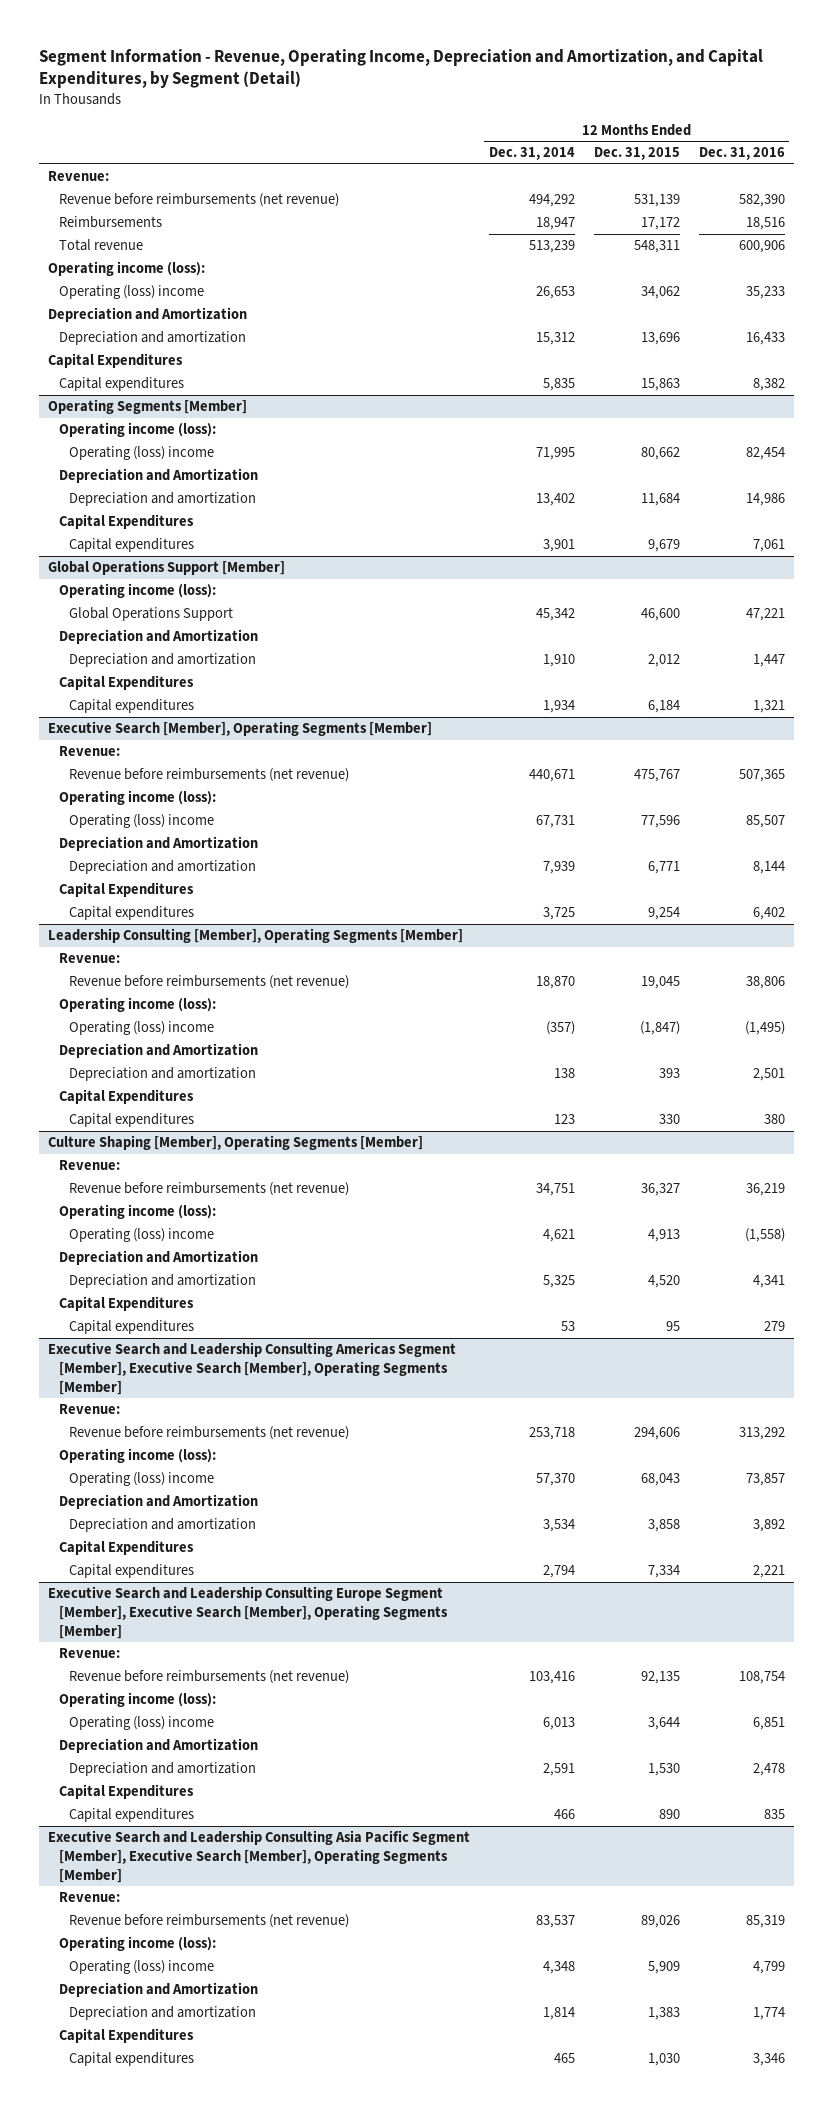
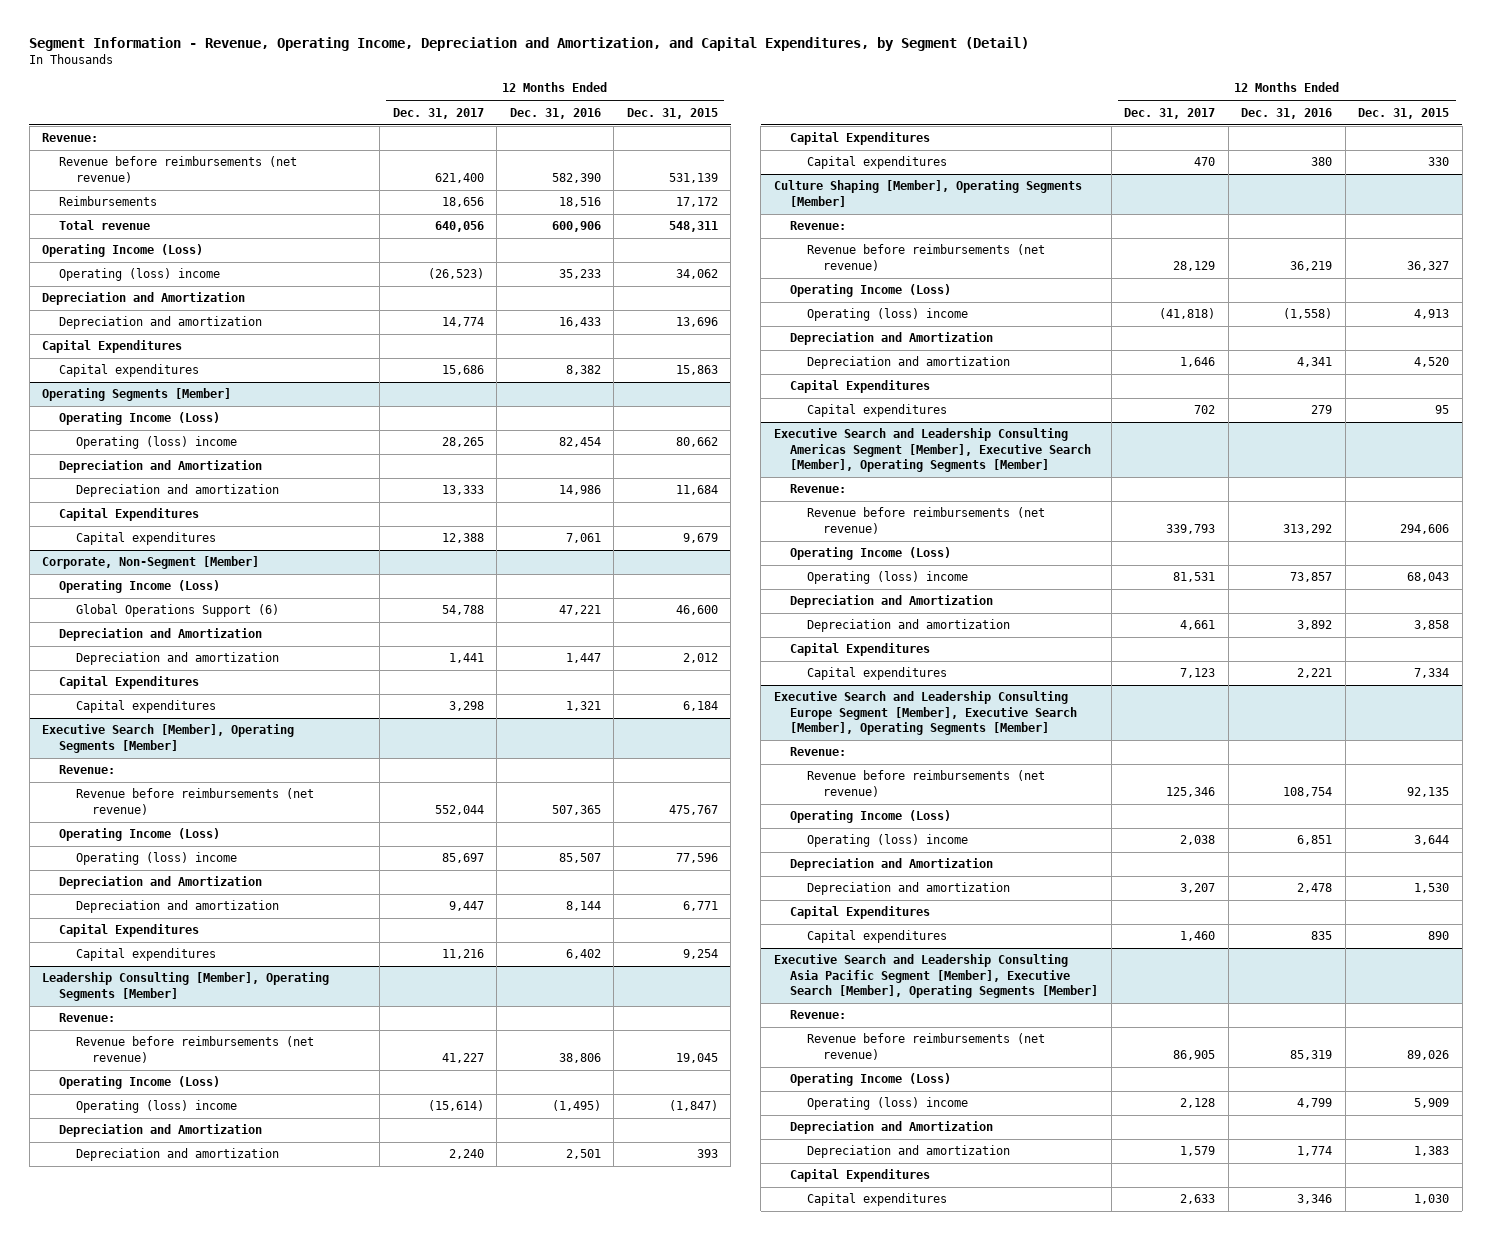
[489,147,576,161] Dec. 31, 2014 -> none
none -> [392,107,484,119] Dec. 31, 2017
[48,261,206,277] Operating income (loss): -> [42,244,204,258] Operating Income (Loss)
[58,422,216,438] Operating income (loss): -> [59,412,221,426] Operating Income (Loss)
[48,560,286,576] Global Operations Support [Member] -> [42,556,260,570] Corporate, Non-Segment [Member]
[58,583,216,599] Operating income (loss): -> [59,580,221,594] Operating Income (Loss)
[68,607,233,622] Global Operations Support -> [75,604,279,618] Global Operations Support (6)
[58,790,216,806] Operating income (loss): -> [59,828,221,842] Operating Income (Loss)
[58,997,216,1013] Operating income (loss): -> [59,1076,221,1090] Operating Income (Loss)
[58,1204,216,1220] Operating income (loss): -> [790,284,952,298] Operating Income (Loss)
[58,1448,216,1464] Operating income (loss): -> [790,547,952,561] Operating Income (Loss)
[58,1692,216,1708] Operating income (loss): -> [790,810,952,824] Operating Income (Loss)
[58,1936,216,1952] Operating income (loss): -> [790,1073,952,1087] Operating Income (Loss)

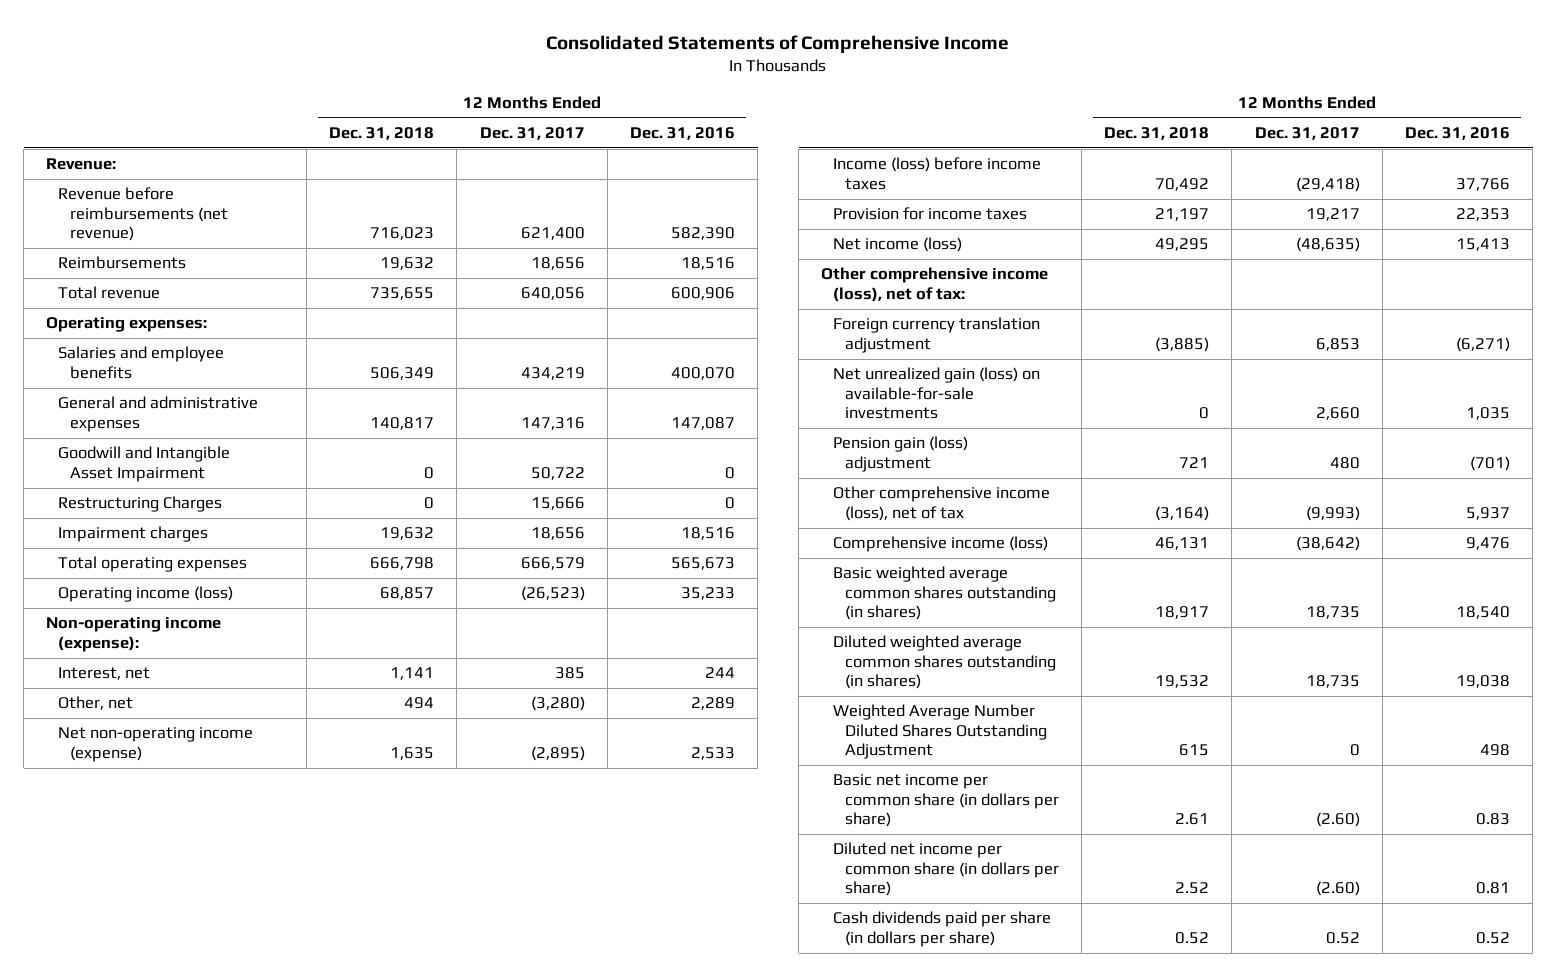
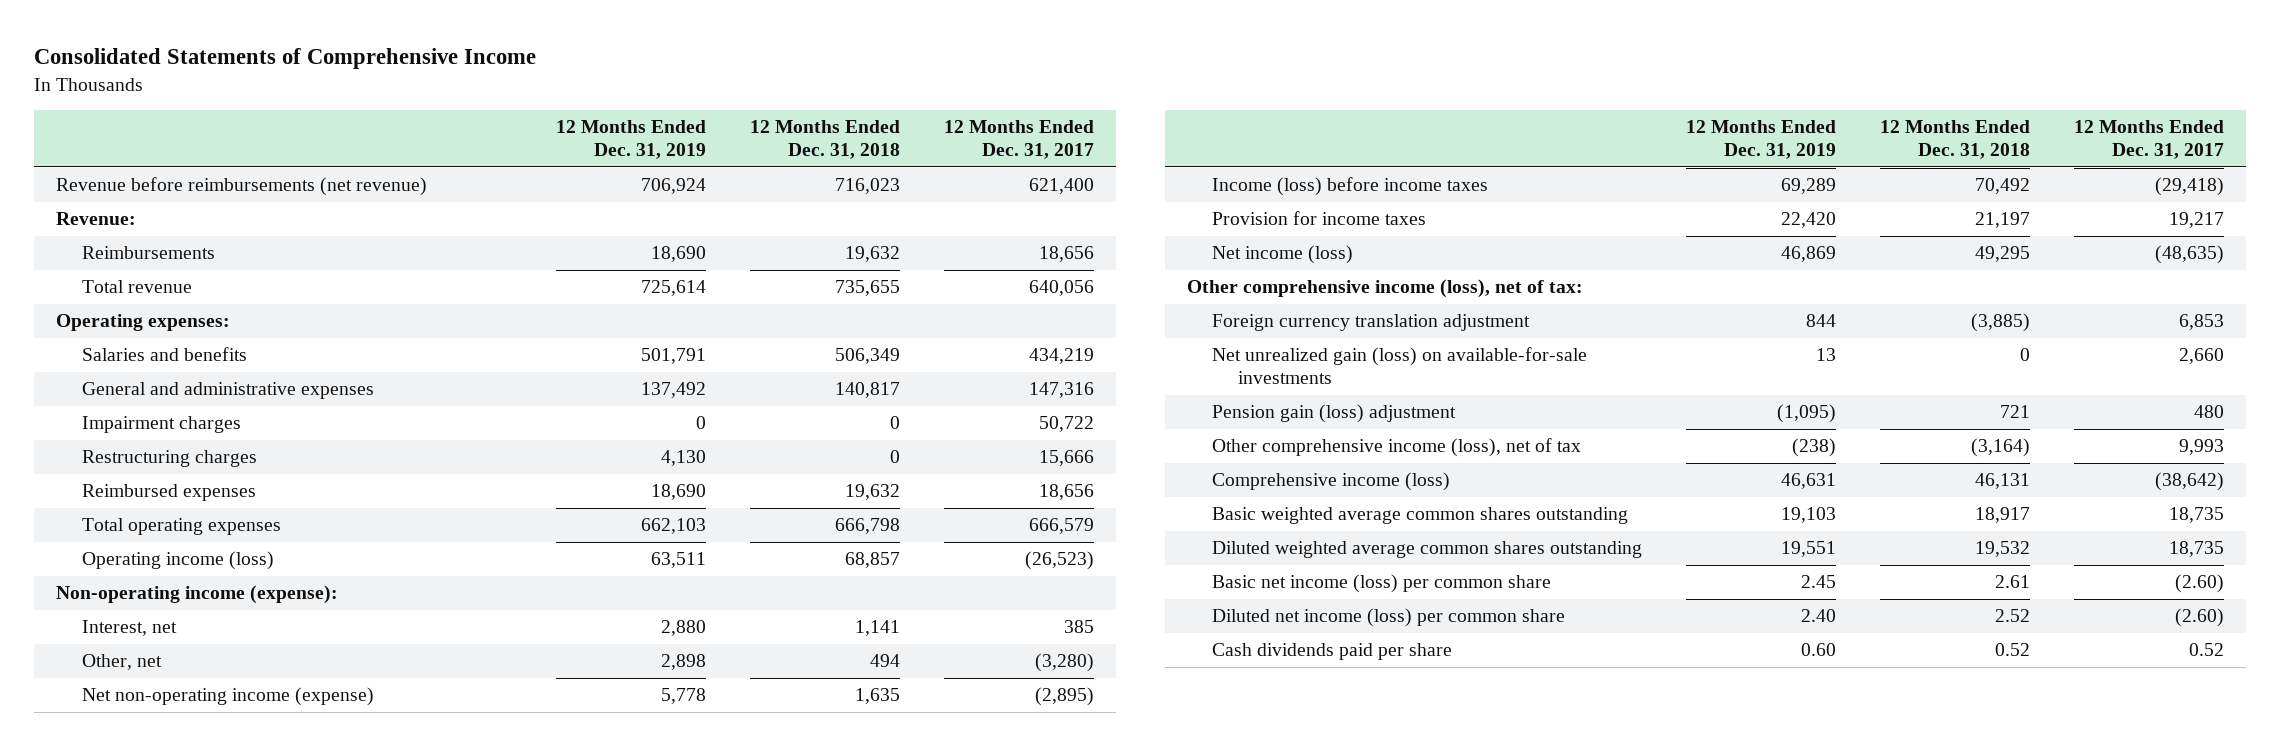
[629,126,735,140] Dec. 31, 2016 -> none
none -> [555,120,706,160] 12 Months Ended Dec. 31, 2019
[46,158,117,171] Revenue: -> [56,212,137,226] Revenue:
[57,346,224,379] Salaries and employee benefits -> [81,347,247,362] Salaries and benefits
[57,446,230,482] Goodwill and Intangible Asset Impairment -> [81,416,241,434] Impairment charges
[57,496,222,513] Restructuring Charges -> [81,450,257,468] Restructuring charges
[57,526,208,543] Impairment charges -> [81,484,256,502] Reimbursed expenses
[1305,505,1360,521] (9,993) -> [2179,439,2225,456] 9,993
[832,704,1047,760] Weighted Average Number Diluted Shares Outstanding Adjustment -> none
[832,566,1056,621] Basic weighted average common shares outstanding (in shares) -> [1212,507,1629,525] Basic weighted average common shares outstanding
[832,635,1056,690] Diluted weighted average common shares outstanding (in shares) -> [1212,541,1643,559] Diluted weighted average common shares outstanding
[832,774,1059,828] Basic net income per common share (in dollars per share) -> [1212,574,1552,594] Basic net income (loss) per common share
[832,842,1059,897] Diluted net income per common share (in dollars per share) -> [1212,608,1566,628] Diluted net income (loss) per common share
[832,911,1051,947] Cash dividends paid per share (in dollars per share) -> [1212,643,1453,661] Cash dividends paid per share

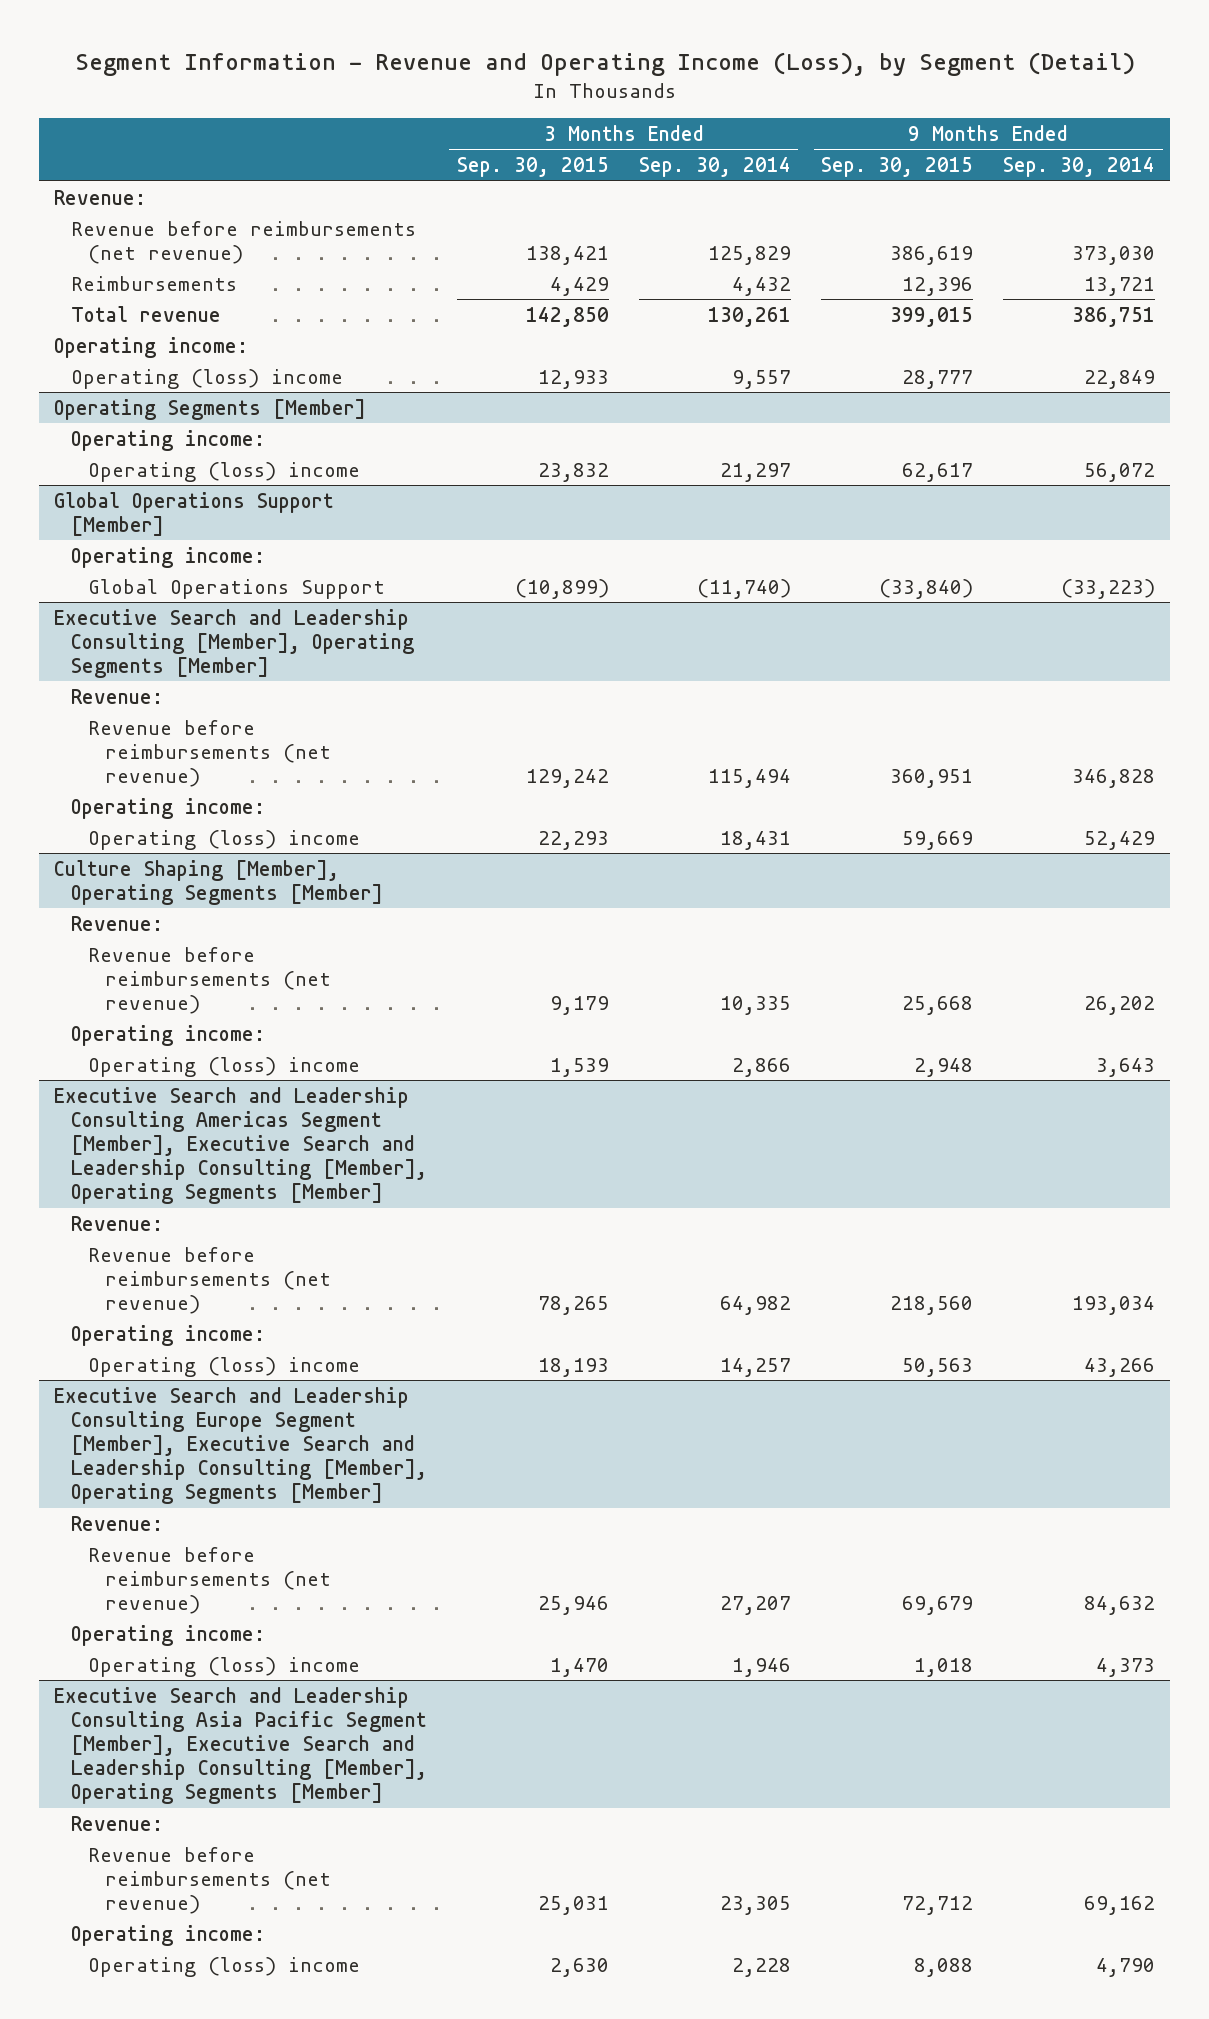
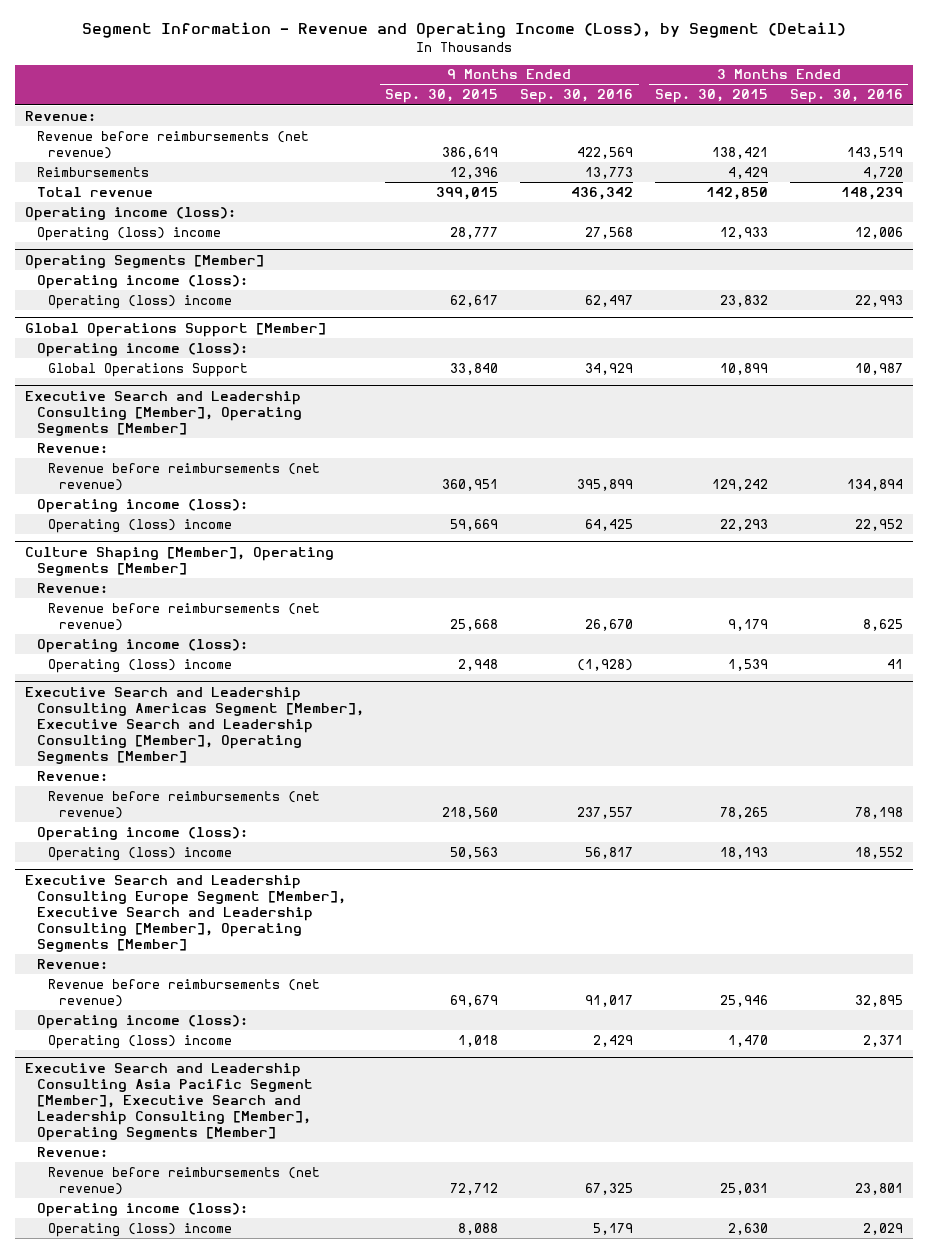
[638,157,791,178] Sep. 30, 2014 -> none
[1003,157,1156,178] Sep. 30, 2014 -> none
none -> [520,89,634,104] Sep. 30, 2016
none -> [789,89,903,104] Sep. 30, 2016
[53,336,248,358] Operating income: -> [25,206,237,221] Operating income (loss):
[70,429,265,451] Operating income: -> [36,274,248,289] Operating income (loss):
[70,546,265,568] Operating income: -> [36,342,248,357] Operating income (loss):
[514,578,609,599] (10,899) -> [719,362,768,375] 10,899
[879,578,974,599] (33,840) -> [450,362,499,375] 33,840
[70,797,265,819] Operating income: -> [36,498,248,513] Operating income (loss):
[70,1024,265,1046] Operating income: -> [36,638,248,653] Operating income (loss):
[70,1324,265,1346] Operating income: -> [36,826,248,841] Operating income (loss):
[70,1624,265,1646] Operating income: -> [36,1014,248,1029] Operating income (loss):
[70,1924,265,1946] Operating income: -> [36,1202,248,1217] Operating income (loss):

